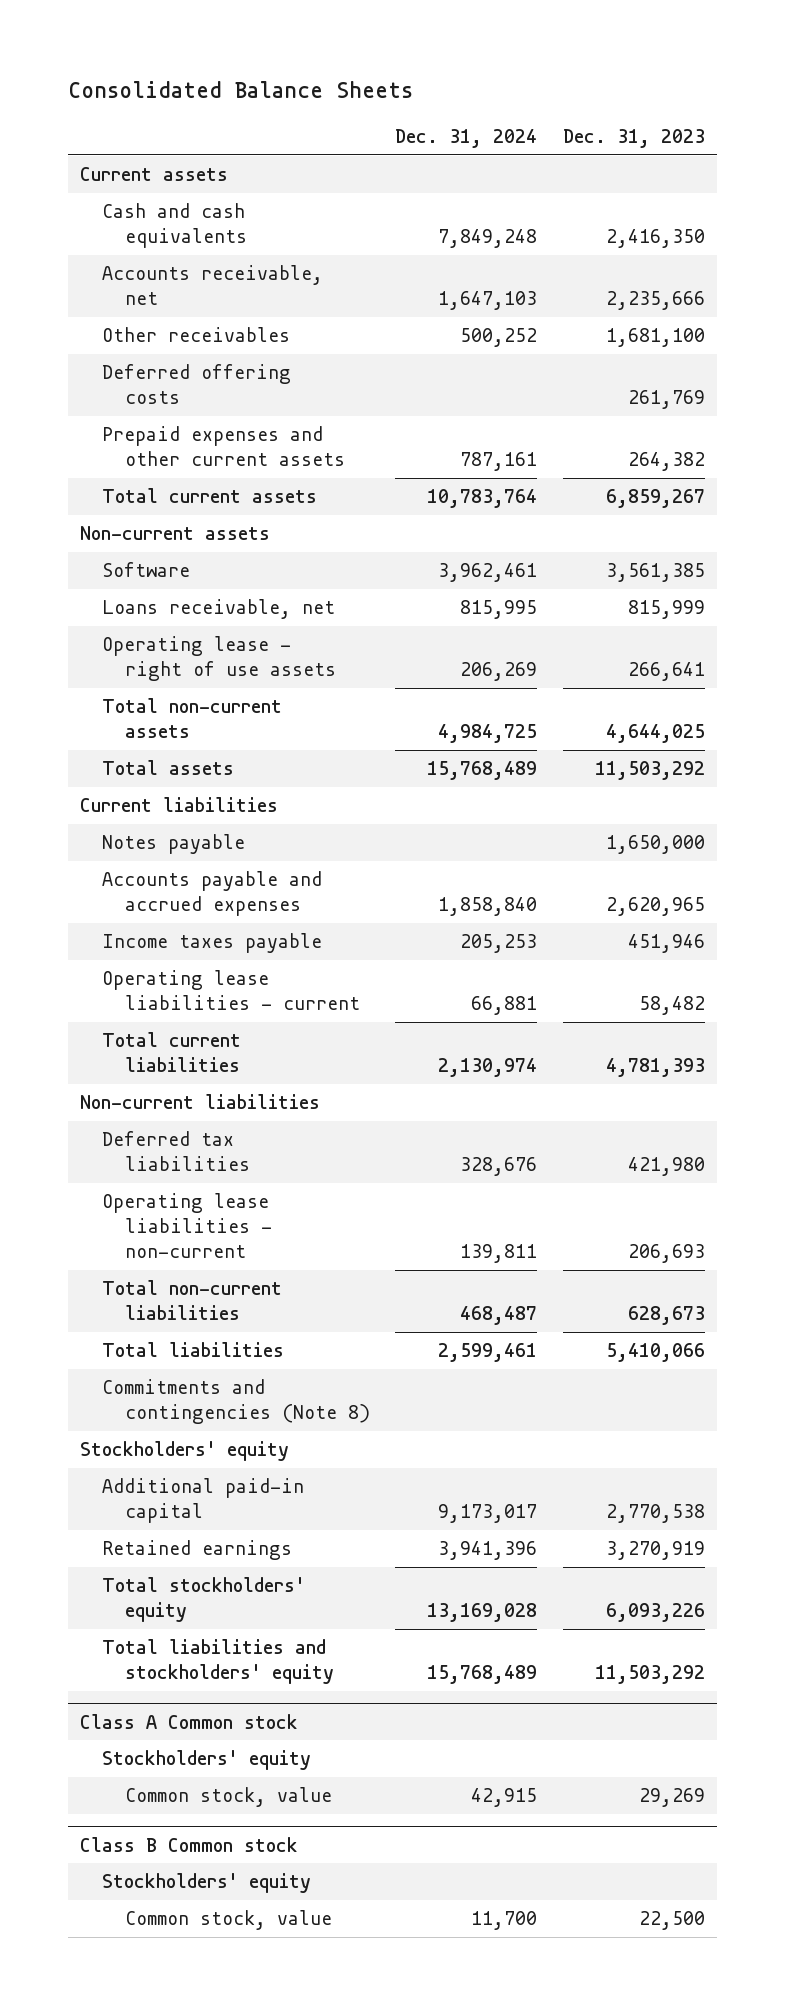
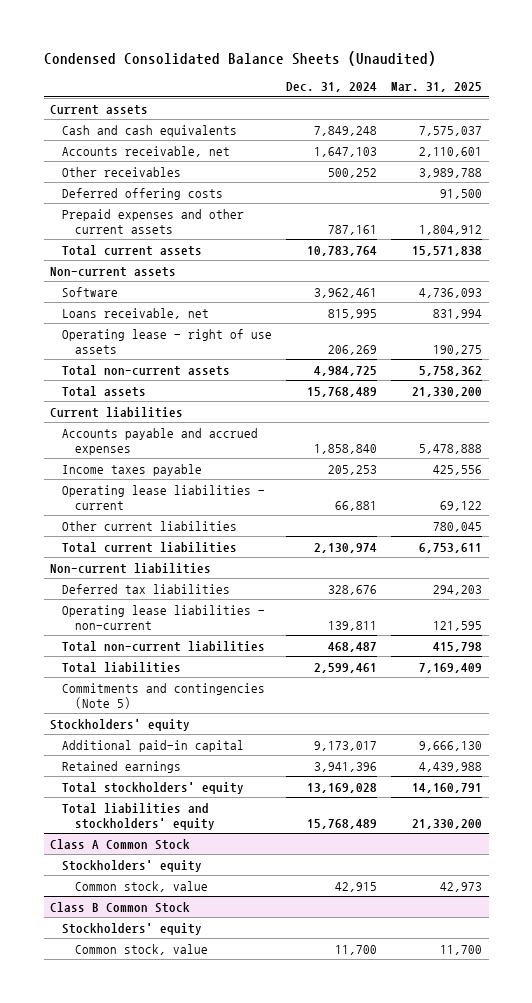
[67,81,413,99] Consolidated Balance Sheets -> [43,51,436,67] Condensed Consolidated Balance Sheets (Unaudited)
[562,128,705,148] Dec. 31, 2023 -> none
none -> [390,82,482,93] Mar. 31, 2025
[102,834,246,855] Notes payable -> none
none -> [62,520,238,531] Other current liabilities
[102,1379,370,1425] Commitments and contingencies (Note 8) -> [62,682,266,709] Commitments and contingencies (Note 5)
[80,1713,299,1729] Class A Common stock -> [50,838,191,850] Class A Common Stock
[80,1836,299,1852] Class B Common stock -> [50,901,191,913] Class B Common Stock

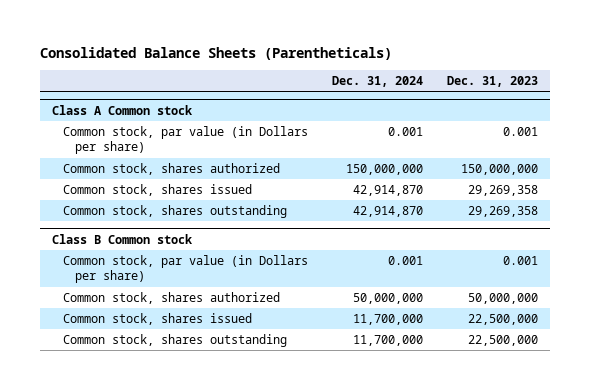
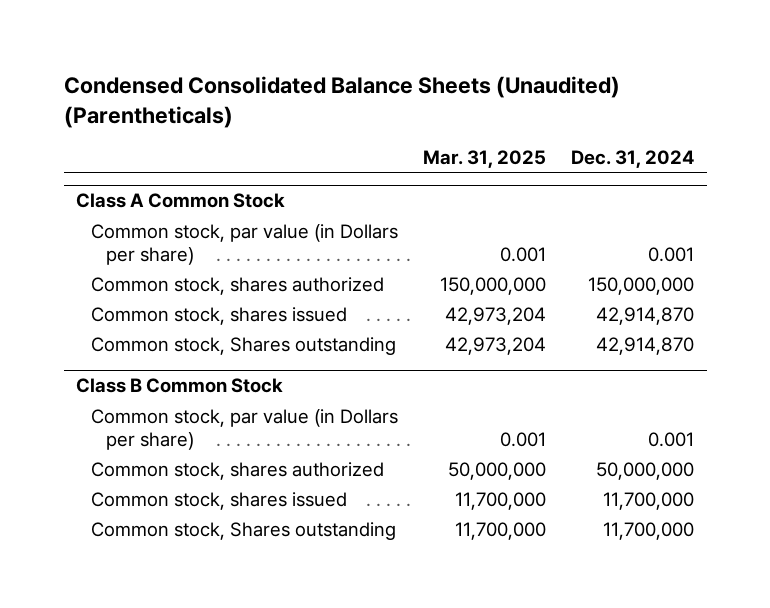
[39,47,392,61] Consolidated Balance Sheets (Parentheticals) -> [63,76,620,129] Condensed Consolidated Balance Sheets (Unaudited) (Parentheticals)
[446,76,538,88] Dec. 31, 2023 -> none
none -> [423,150,547,169] Mar. 31, 2025
[51,104,193,115] Class A Common stock -> [76,193,286,209] Class A Common Stock
[63,204,288,218] Common stock, shares outstanding -> [91,336,397,355] Common stock, Shares outstanding
[51,233,193,244] Class B Common stock -> [76,378,284,394] Class B Common Stock
[63,333,288,347] Common stock, shares outstanding -> [91,521,397,540] Common stock, Shares outstanding

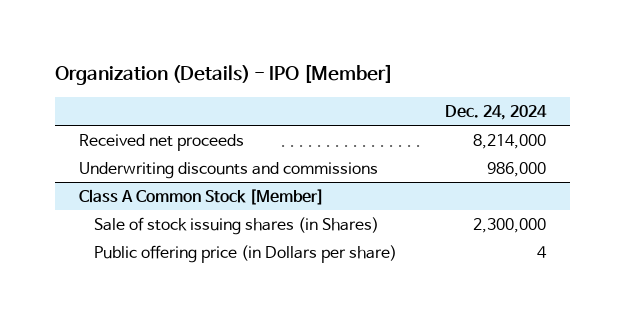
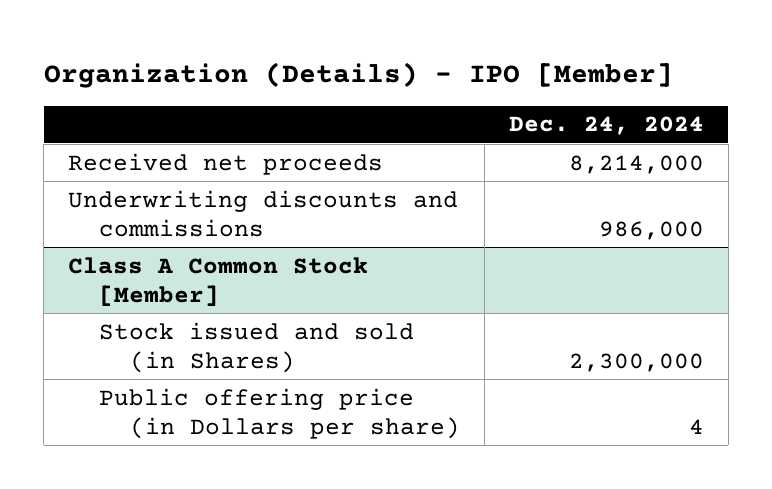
[93,217,379,236] Sale of stock issuing shares (in Shares) -> [99,321,415,373] Stock issued and sold (in Shares)

